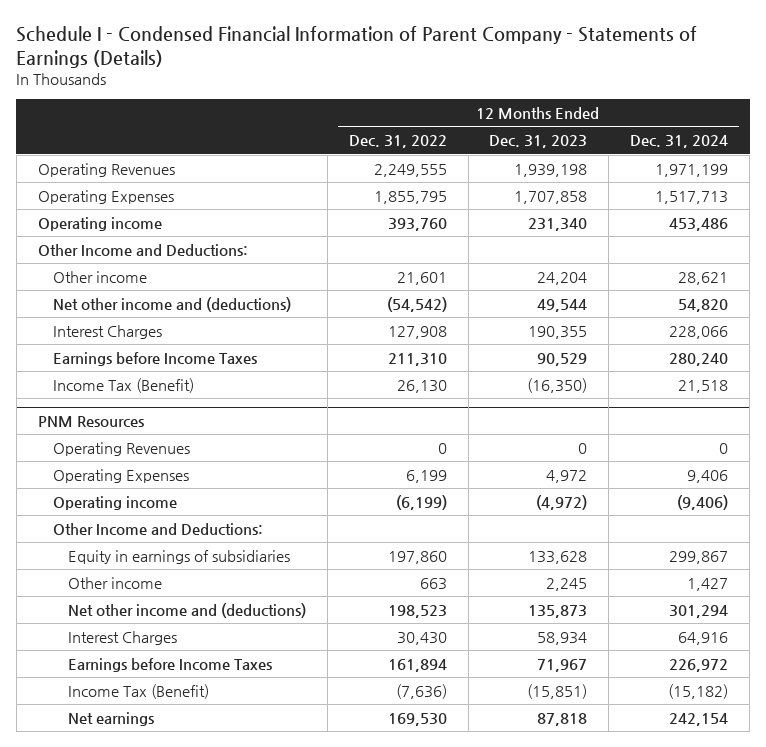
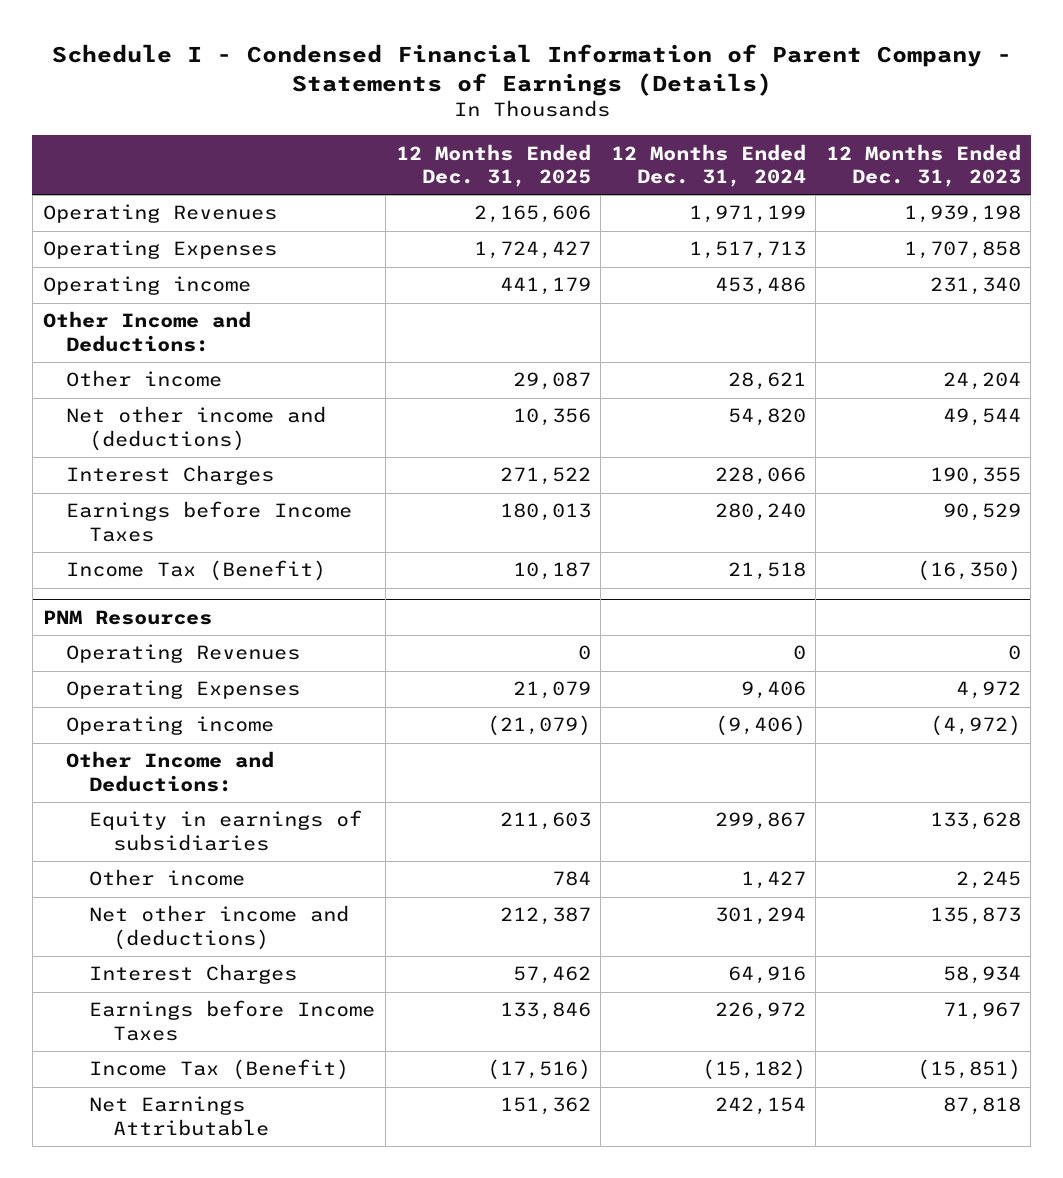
[348,135,447,149] Dec. 31, 2022 -> none
none -> [395,143,591,187] 12 Months Ended Dec. 31, 2025
[67,711,154,726] Net earnings -> [89,1096,269,1136] Net Earnings Attributable

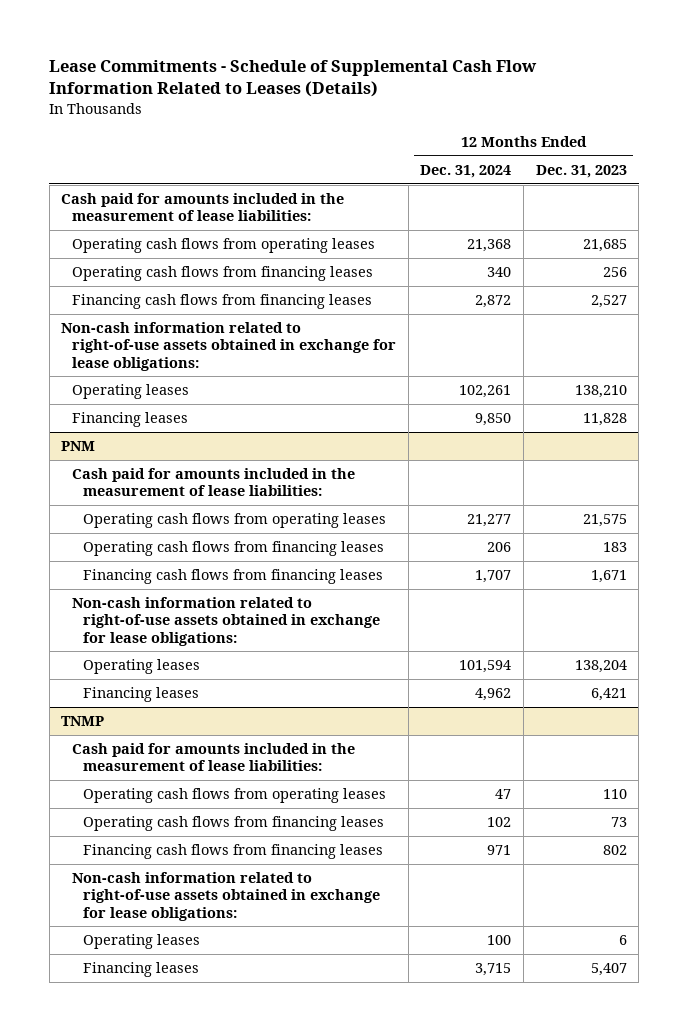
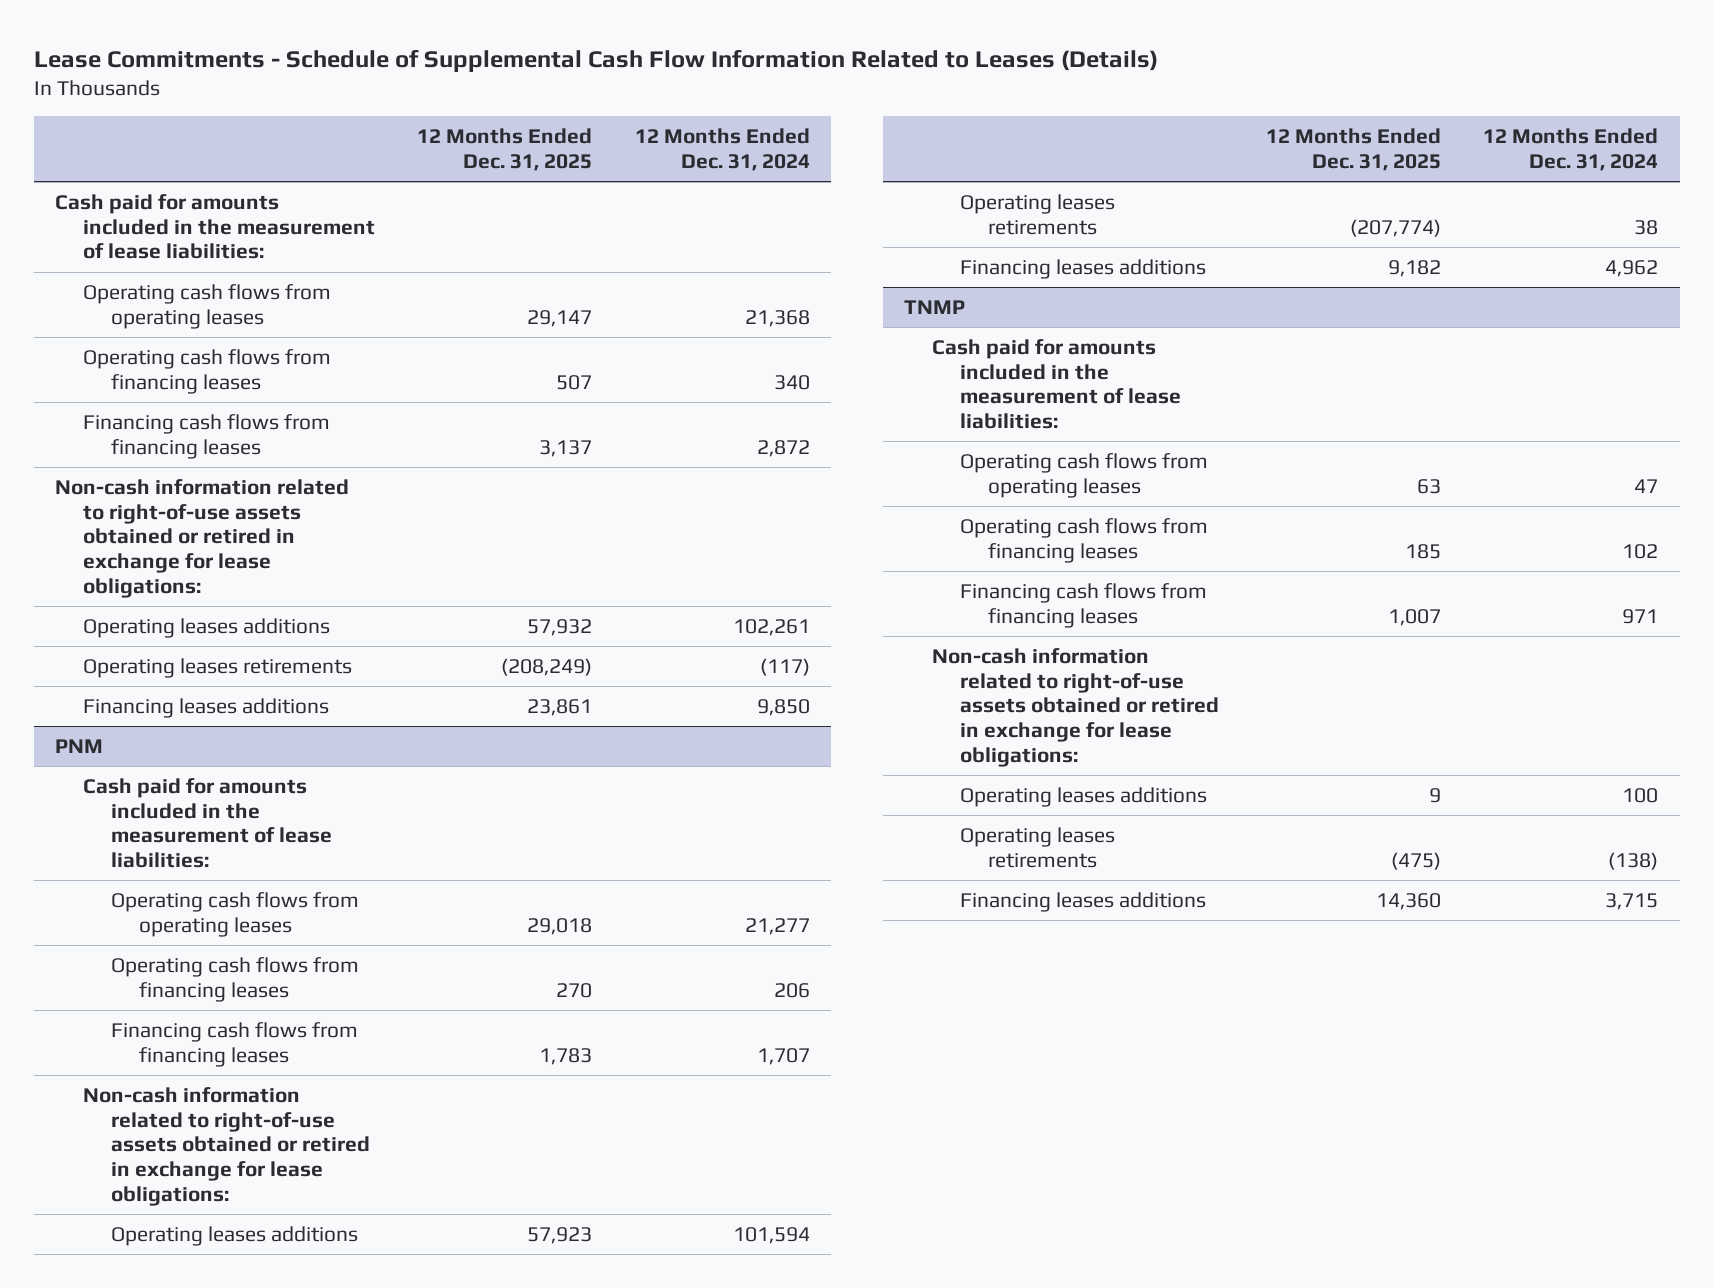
[535,165,627,179] Dec. 31, 2023 -> none
none -> [417,128,593,171] 12 Months Ended Dec. 31, 2025
[61,322,397,371] Non-cash information related to right-of-use assets obtained in exchange for lease obligations: -> [55,478,350,598] Non-cash information related to right-of-use assets obtained or retired in exchange for lease obligations:
[72,384,190,400] Operating leases -> [83,617,331,638] Operating leases additions
none -> [83,657,353,678] Operating leases retirements
[72,412,189,428] Financing leases -> [83,697,330,718] Financing leases additions
[72,597,380,646] Non-cash information related to right-of-use assets obtained in exchange for lease obligations: -> [83,1086,371,1206] Non-cash information related to right-of-use assets obtained or retired in exchange for lease obligations:
[82,659,200,675] Operating leases -> [111,1225,359,1246] Operating leases additions
none -> [959,193,1115,235] Operating leases retirements
[82,687,199,703] Financing leases -> [959,258,1206,279] Financing leases additions
[72,872,380,921] Non-cash information related to right-of-use assets obtained in exchange for lease obligations: -> [932,647,1219,767] Non-cash information related to right-of-use assets obtained or retired in exchange for lease obligations:
[82,934,200,950] Operating leases -> [959,786,1207,807] Operating leases additions
none -> [959,826,1115,868] Operating leases retirements
[82,962,199,978] Financing leases -> [959,891,1206,912] Financing leases additions

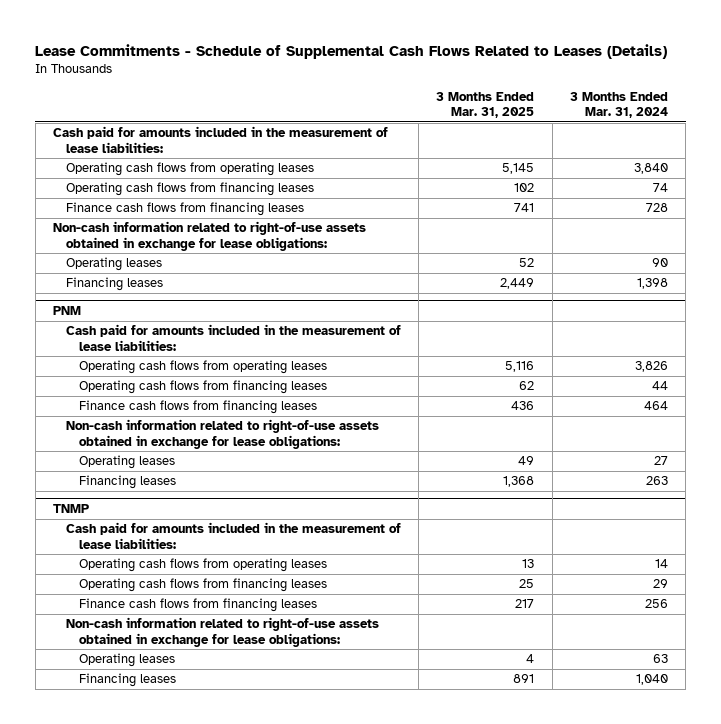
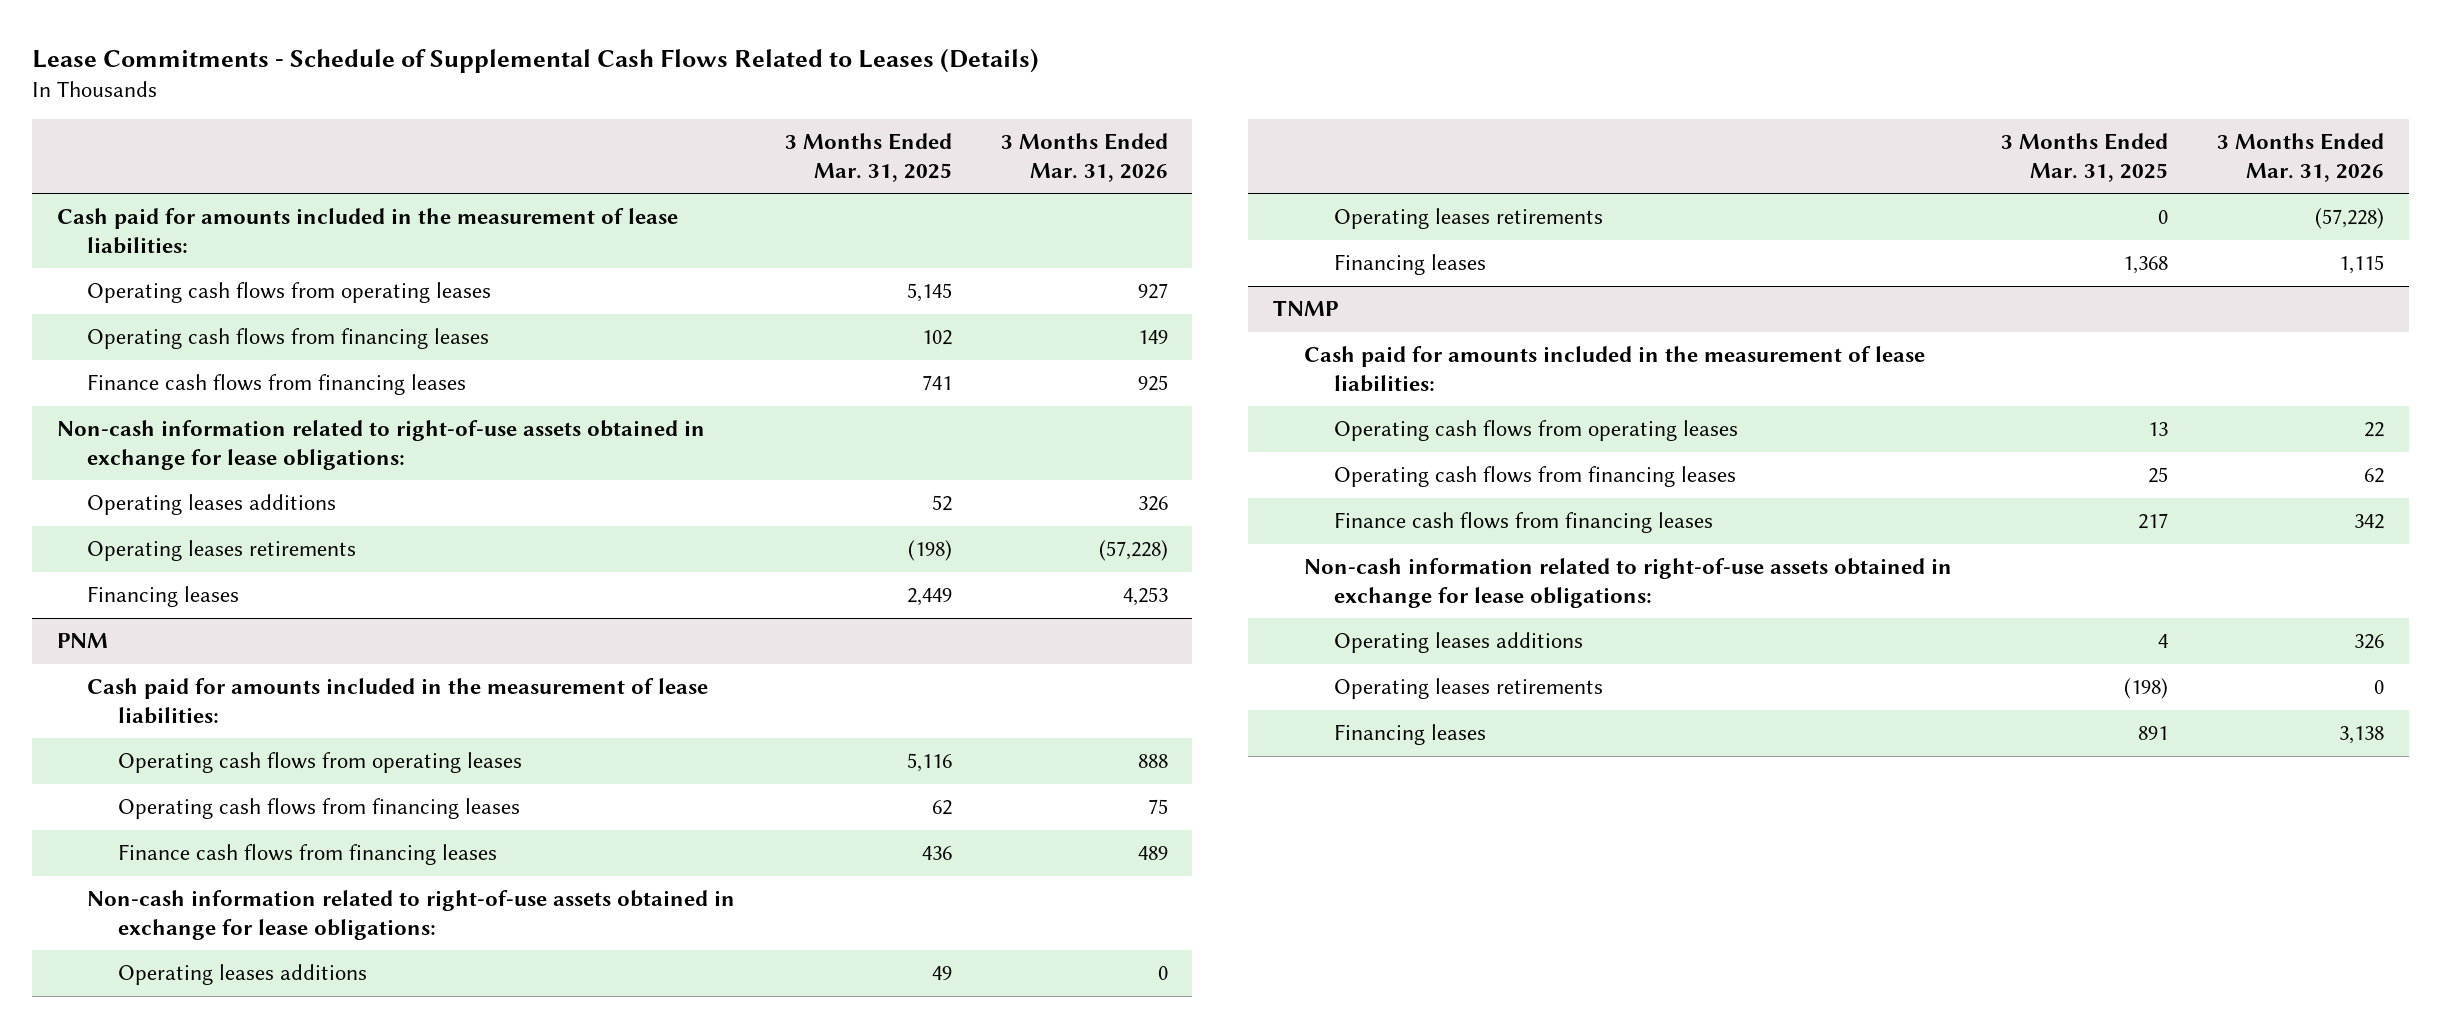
[569,91,668,119] 3 Months Ended Mar. 31, 2024 -> none
none -> [1000,133,1168,182] 3 Months Ended Mar. 31, 2026
[65,257,162,272] Operating leases -> [87,494,337,516] Operating leases additions
none -> [87,540,357,562] Operating leases retirements
[78,455,175,470] Operating leases -> [118,964,368,986] Operating leases additions
none -> [1334,208,1604,230] Operating leases retirements
[78,653,175,668] Operating leases -> [1334,632,1584,654] Operating leases additions
none -> [1334,678,1604,700] Operating leases retirements

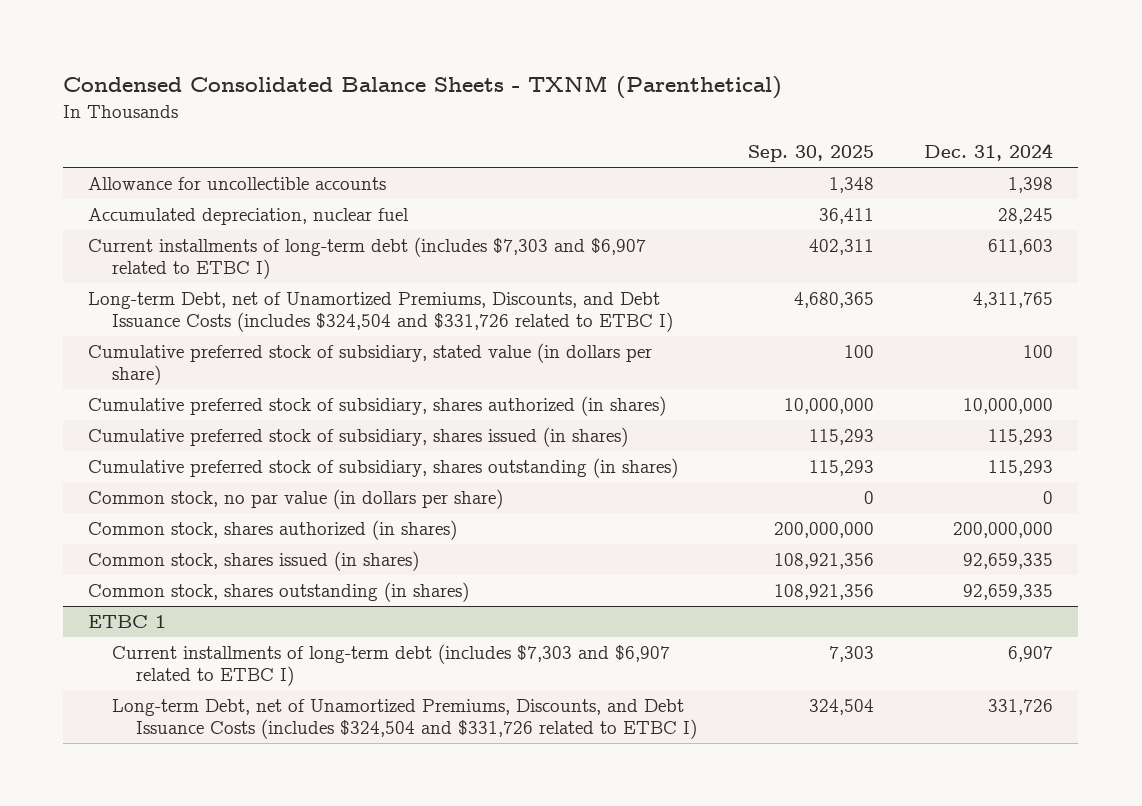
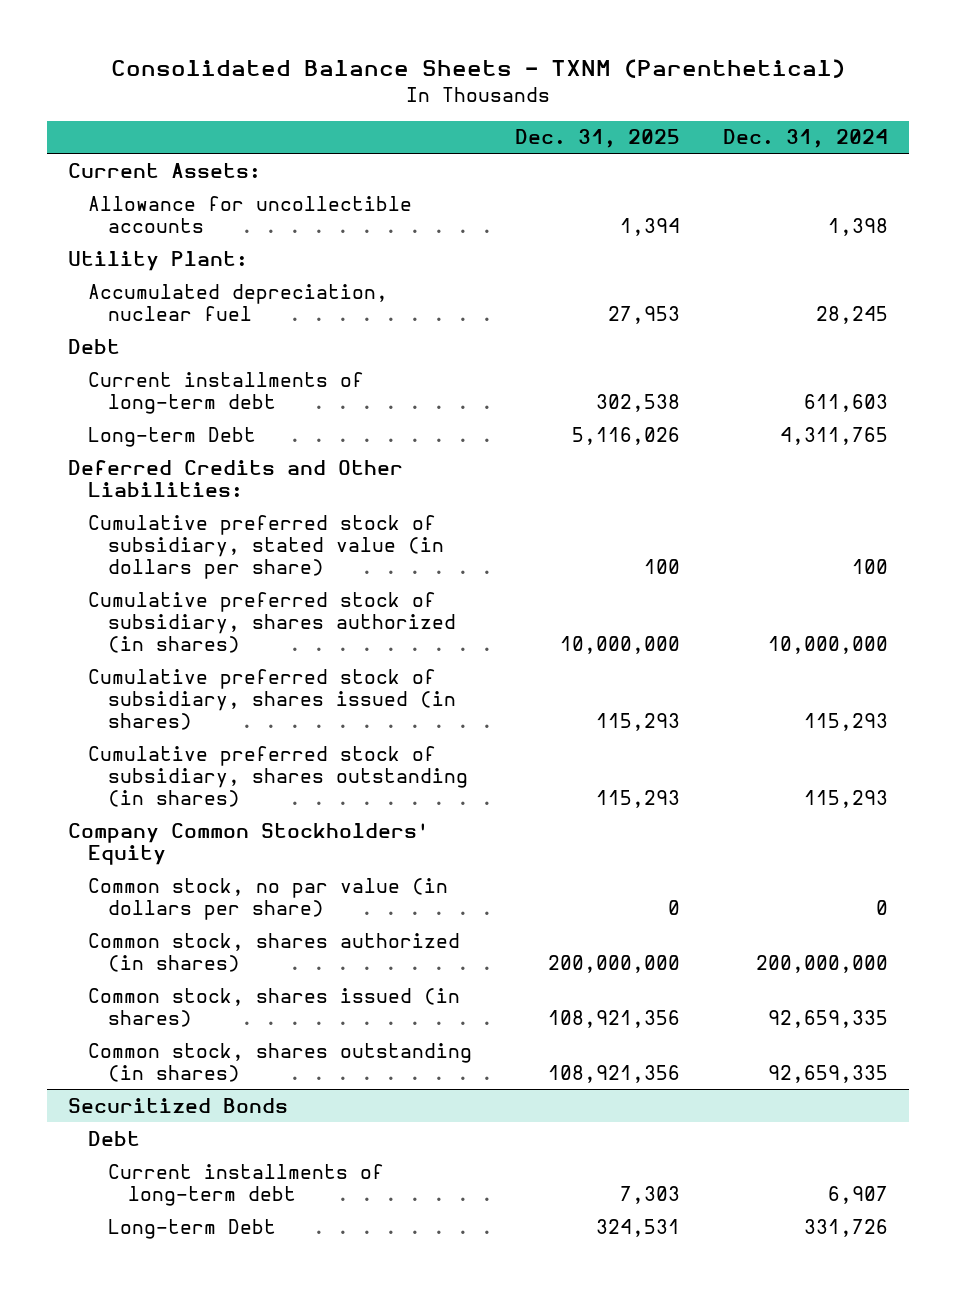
[63,75,783,100] Condensed Consolidated Balance Sheets - TXNM (Parenthetical) -> [110,59,845,79] Consolidated Balance Sheets - TXNM (Parenthetical)
[747,145,874,163] Sep. 30, 2025 -> none
none -> [514,129,680,149] Dec. 31, 2025
none -> [68,162,262,178] Current Assets:
none -> [68,250,249,271] Utility Plant:
none -> [68,338,121,354] Debt
[88,237,647,279] Current installments of long-term debt (includes $7,303 and $6,907 related to ETBC I) -> [88,371,365,414] Current installments of long-term debt
[88,292,674,332] Long-term Debt, net of Unamortized Premiums, Discounts, and Debt Issuance Costs (includes $324,504 and $331,726 related to ETBC I) -> [88,426,257,447] Long-term Debt
none -> [68,459,404,497] Deferred Credits and Other Liabilities:
none -> [68,822,430,865] Company Common Stockholders' Equity
[88,615,167,629] ETBC 1 -> [68,1097,289,1113] Securitized Bonds
none -> [88,1130,141,1146] Debt
[112,644,671,686] Current installments of long-term debt (includes $7,303 and $6,907 related to ETBC I) -> [107,1163,384,1206] Current installments of long-term debt
[112,699,698,739] Long-term Debt, net of Unamortized Premiums, Discounts, and Debt Issuance Costs (includes $324,504 and $331,726 related to ETBC I) -> [107,1218,276,1239] Long-term Debt

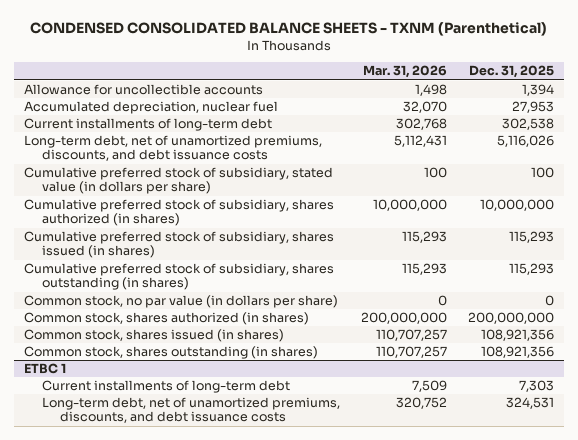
[110,59,845,79] Consolidated Balance Sheets - TXNM (Parenthetical) -> [29,22,547,37] CONDENSED CONSOLIDATED BALANCE SHEETS - TXNM (Parenthetical)
[722,129,888,149] Dec. 31, 2024 -> none
none -> [363,65,448,79] Mar. 31, 2026
[68,162,262,178] Current Assets: -> none
[68,250,249,271] Utility Plant: -> none
[68,338,121,354] Debt -> none
[68,459,404,497] Deferred Credits and Other Liabilities: -> none
[88,426,257,447] Long-term Debt -> [24,135,323,162] Long-term debt, net of unamortized premiums, discounts, and debt issuance costs
[68,822,430,865] Company Common Stockholders' Equity -> none
[88,1130,141,1146] Debt -> none
[68,1097,289,1113] Securitized Bonds -> [24,363,67,375] ETBC 1
[107,1218,276,1239] Long-term Debt -> [42,397,341,424] Long-term debt, net of unamortized premiums, discounts, and debt issuance costs

